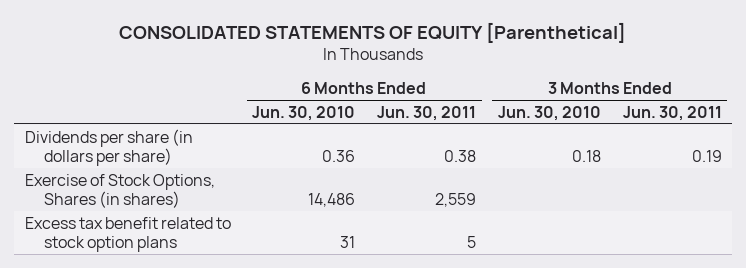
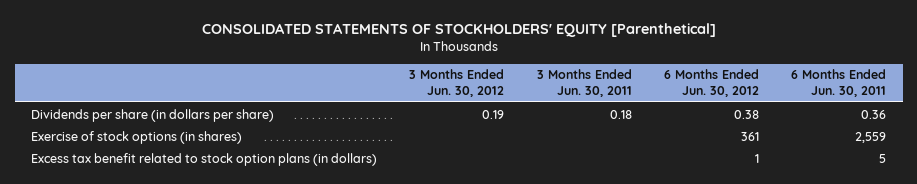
[119,21,627,43] CONSOLIDATED STATEMENTS OF EQUITY [Parenthetical] -> [201,23,716,38] CONSOLIDATED STATEMENTS OF STOCKHOLDERS' EQUITY [Parenthetical]
[252,105,356,121] Jun. 30, 2010 -> none
[497,105,601,121] Jun. 30, 2010 -> none
none -> [409,69,505,97] 3 Months Ended Jun. 30, 2012
none -> [664,69,760,97] 6 Months Ended Jun. 30, 2012
[444,150,477,163] 0.38 -> [861,109,887,119] 0.36
[691,150,722,163] 0.19 -> [609,109,632,119] 0.18
[24,173,215,209] Exercise of Stock Options, Shares (in shares) -> [30,130,242,144] Exercise of stock options (in shares)
[24,216,231,253] Excess tax benefit related to stock option plans -> [30,152,377,166] Excess tax benefit related to stock option plans (in dollars)

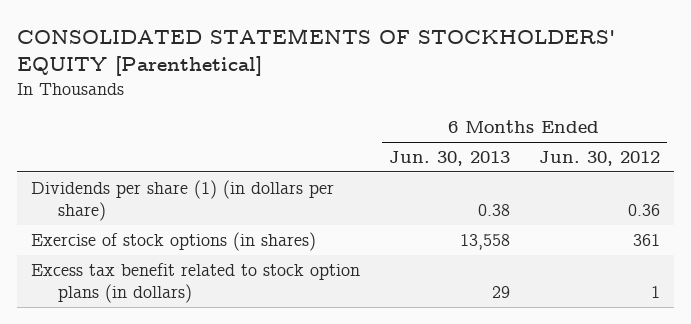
[409,69,505,97] 3 Months Ended Jun. 30, 2012 -> none
[536,69,632,97] 3 Months Ended Jun. 30, 2011 -> none
[791,69,887,97] 6 Months Ended Jun. 30, 2011 -> none
none -> [388,151,510,167] Jun. 30, 2013
[30,108,274,122] Dividends per share (in dollars per share) -> [31,179,335,221] Dividends per share (1) (in dollars per share)
[734,109,760,119] 0.38 -> [627,203,660,216] 0.36

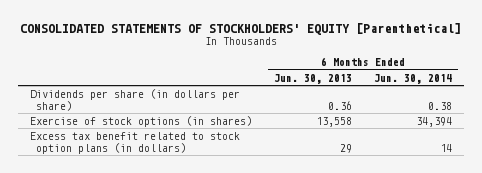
[538,151,660,167] Jun. 30, 2012 -> none
none -> [374,73,453,84] Jun. 30, 2014
[31,179,335,221] Dividends per share (1) (in dollars per share) -> [29,88,240,111] Dividends per share (in dollars per share)
[477,203,510,216] 0.38 -> [328,100,353,110] 0.36

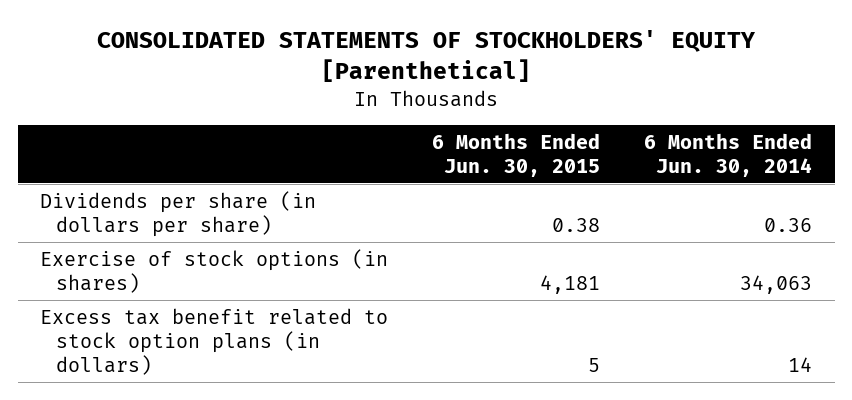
[274,73,353,84] Jun. 30, 2013 -> none
none -> [432,132,601,178] 6 Months Ended Jun. 30, 2015
[428,101,453,110] 0.38 -> [764,217,813,232] 0.36
[416,116,453,127] 34,394 -> [740,274,813,294] 34,063

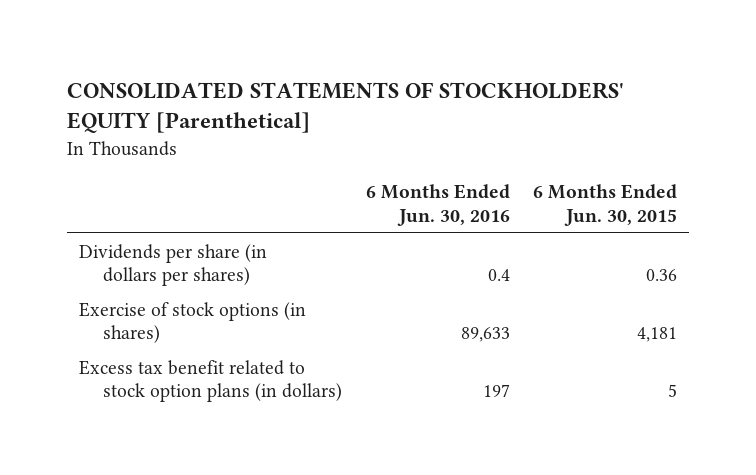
[644,132,813,178] 6 Months Ended Jun. 30, 2014 -> none
none -> [365,184,510,226] 6 Months Ended Jun. 30, 2016
[39,190,316,237] Dividends per share (in dollars per share) -> [78,243,267,287] Dividends per share (in dollars per shares)
[552,217,601,232] 0.38 -> [646,269,678,282] 0.36

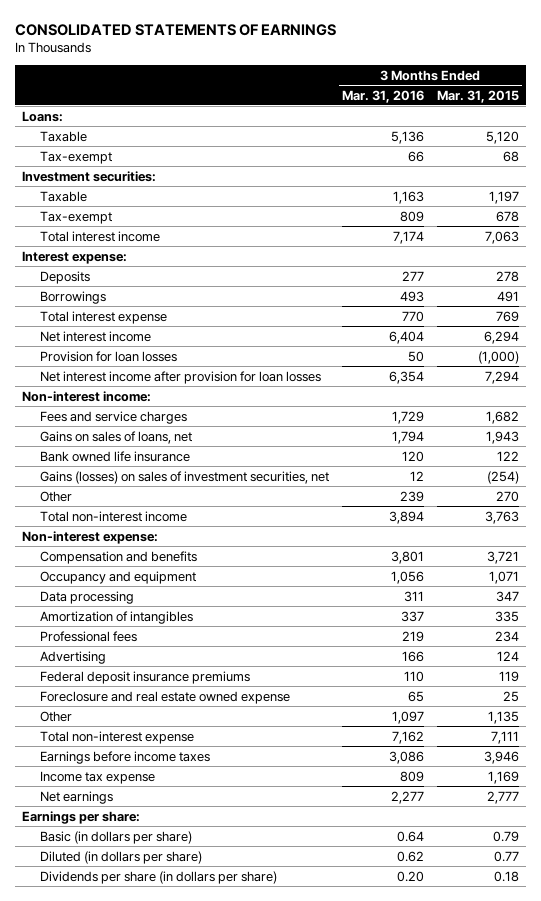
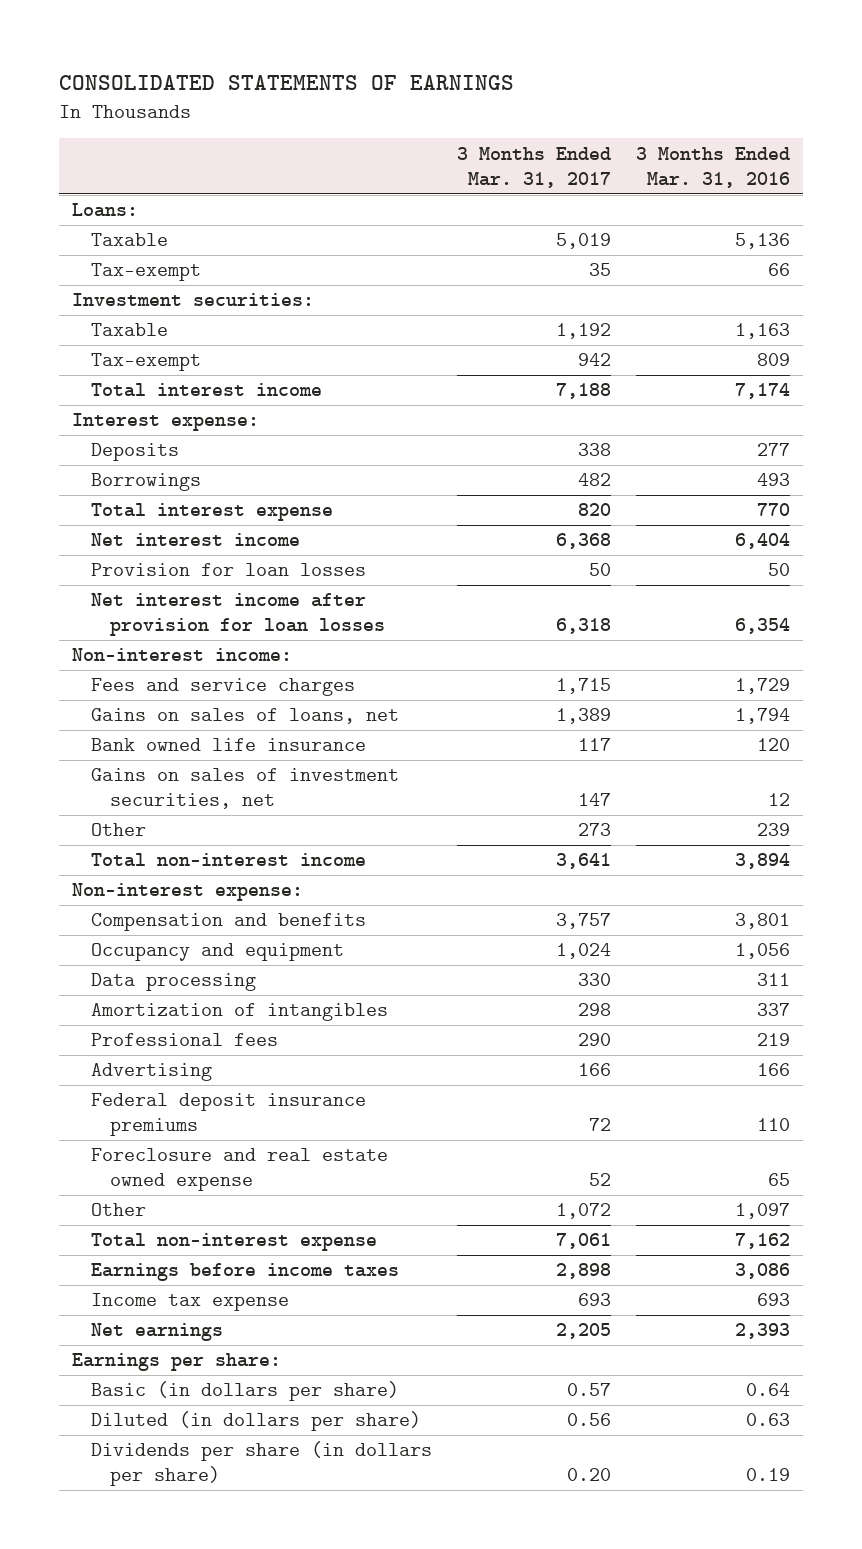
[437,89,520,103] Mar. 31, 2015 -> none
none -> [457,146,612,188] 3 Months Ended Mar. 31, 2017
[39,470,329,484] Gains (losses) on sales of investment securities, net -> [90,768,399,810] Gains on sales of investment securities, net
[399,770,424,782] 809 -> [757,1293,791,1307] 693
[390,790,424,804] 2,277 -> [735,1323,791,1340] 2,393
[396,850,424,862] 0.62 -> [746,1413,791,1427] 0.63
[396,870,424,882] 0.20 -> [746,1468,791,1482] 0.19

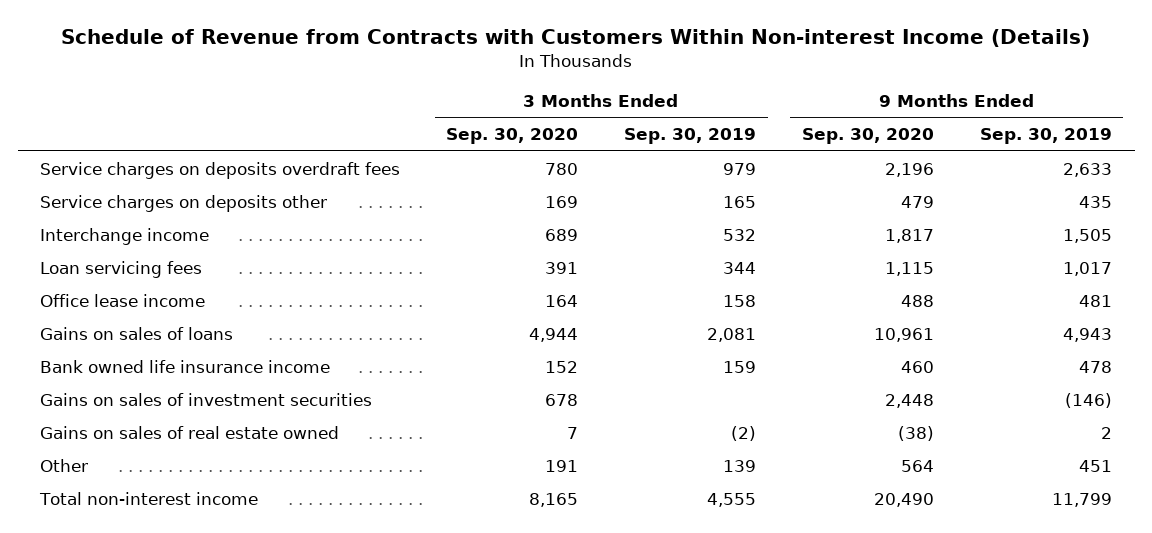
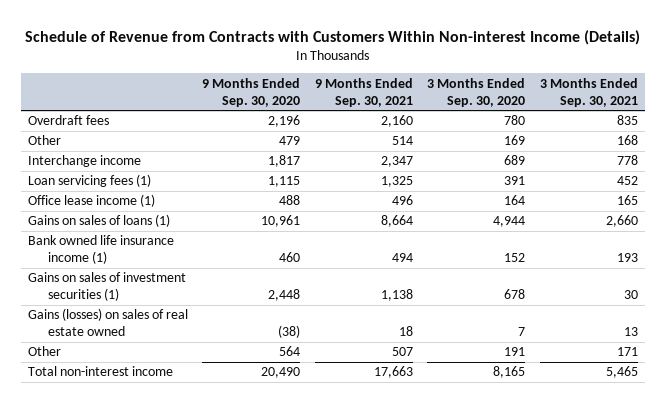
[624,128,757,145] Sep. 30, 2019 -> none
[979,128,1112,145] Sep. 30, 2019 -> none
none -> [314,77,413,107] 9 Months Ended Sep. 30, 2021
none -> [539,77,638,107] 3 Months Ended Sep. 30, 2021
[40,161,401,179] Service charges on deposits overdraft fees -> [27,115,109,126] Overdraft fees
[40,194,328,212] Service charges on deposits other -> [27,135,61,146] Other
[40,260,203,278] Loan servicing fees -> [27,174,151,188] Loan servicing fees (1)
[40,293,206,307] Office lease income -> [27,194,155,208] Office lease income (1)
[40,326,234,340] Gains on sales of loans -> [27,214,170,228] Gains on sales of loans (1)
[40,359,331,373] Bank owned life insurance income -> [27,235,174,265] Bank owned life insurance income (1)
[40,392,373,406] Gains on sales of investment securities -> [27,272,186,302] Gains on sales of investment securities (1)
[40,425,340,439] Gains on sales of real estate owned -> [27,308,188,337] Gains (losses) on sales of real estate owned

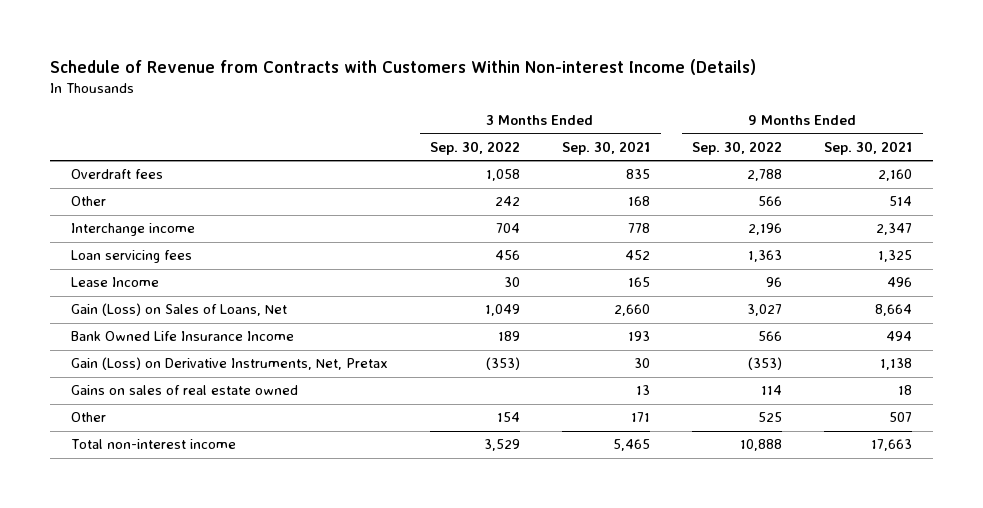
[202,77,301,107] 9 Months Ended Sep. 30, 2020 -> none
[427,77,526,107] 3 Months Ended Sep. 30, 2020 -> none
none -> [430,141,521,156] Sep. 30, 2022
none -> [692,141,783,156] Sep. 30, 2022
[27,174,151,188] Loan servicing fees (1) -> [71,250,193,264] Loan servicing fees
[27,194,155,208] Office lease income (1) -> [71,277,160,288] Lease Income
[27,214,170,228] Gains on sales of loans (1) -> [71,303,288,317] Gain (Loss) on Sales of Loans, Net
[27,235,174,265] Bank owned life insurance income (1) -> [71,331,295,342] Bank Owned Life Insurance Income
[27,272,186,302] Gains on sales of investment securities (1) -> [71,357,389,371] Gain (Loss) on Derivative Instruments, Net, Pretax
[27,308,188,337] Gains (losses) on sales of real estate owned -> [71,385,299,396] Gains on sales of real estate owned

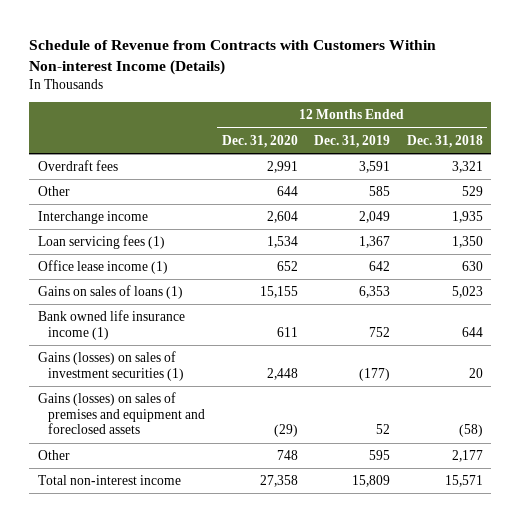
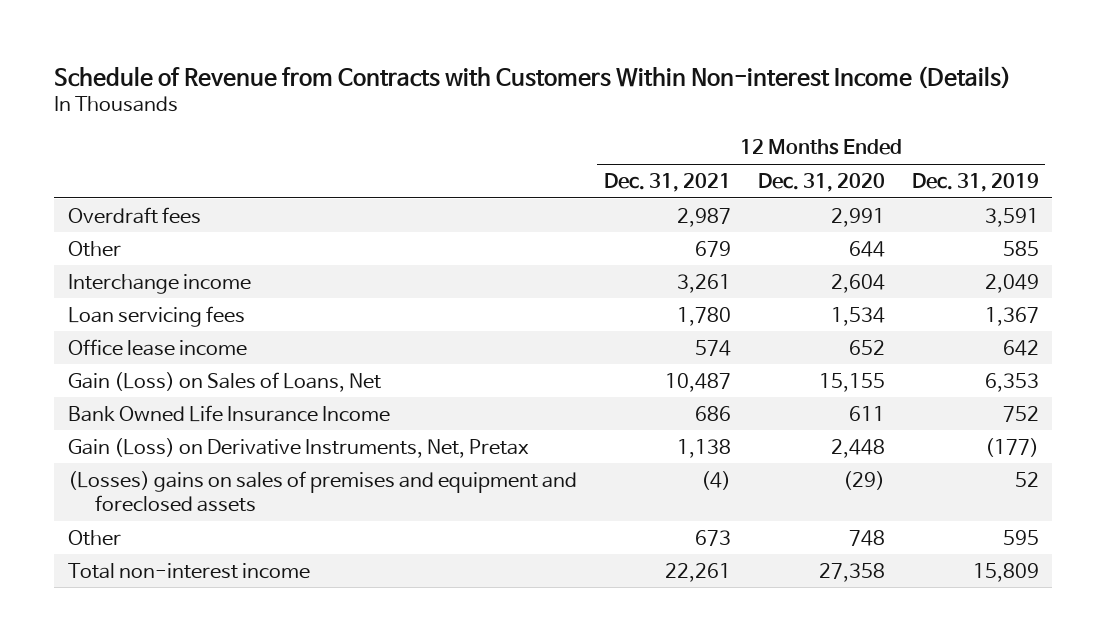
[406,134,483,148] Dec. 31, 2018 -> none
none -> [603,172,731,192] Dec. 31, 2021
[37,235,165,250] Loan servicing fees (1) -> [67,305,245,327] Loan servicing fees
[37,260,168,275] Office lease income (1) -> [67,338,247,356] Office lease income
[37,285,183,300] Gains on sales of loans (1) -> [67,371,381,392] Gain (Loss) on Sales of Loans, Net
[37,310,185,340] Bank owned life insurance income (1) -> [67,404,390,422] Bank Owned Life Insurance Income
[37,351,184,381] Gains (losses) on sales of investment securities (1) -> [67,437,529,458] Gain (Loss) on Derivative Instruments, Net, Pretax
[37,392,205,435] Gains (losses) on sales of premises and equipment and foreclosed assets -> [67,470,577,513] (Losses) gains on sales of premises and equipment and foreclosed assets

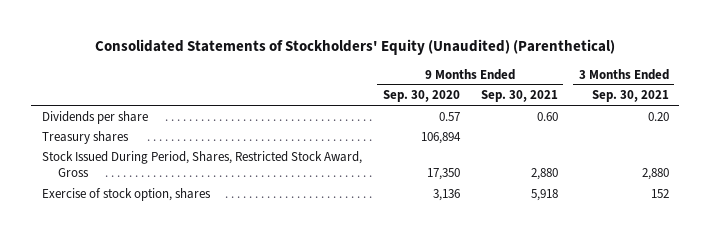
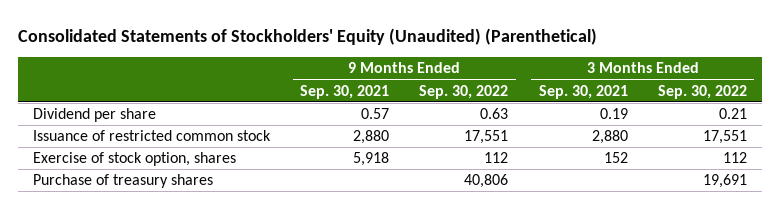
[382,90,460,103] Sep. 30, 2020 -> none
none -> [419,84,509,99] Sep. 30, 2022
none -> [657,84,747,99] Sep. 30, 2022
[41,130,129,144] Treasury shares -> none
[41,110,148,124] Dividends per share -> [33,108,157,123] Dividend per share
[536,111,558,121] 0.60 -> [361,108,390,120] 0.57
[647,111,669,121] 0.20 -> [599,108,628,120] 0.19
[41,150,362,178] Stock Issued During Period, Shares, Restricted Stock Award, Gross -> [33,130,272,142] Issuance of restricted common stock
none -> [33,174,214,189] Purchase of treasury shares

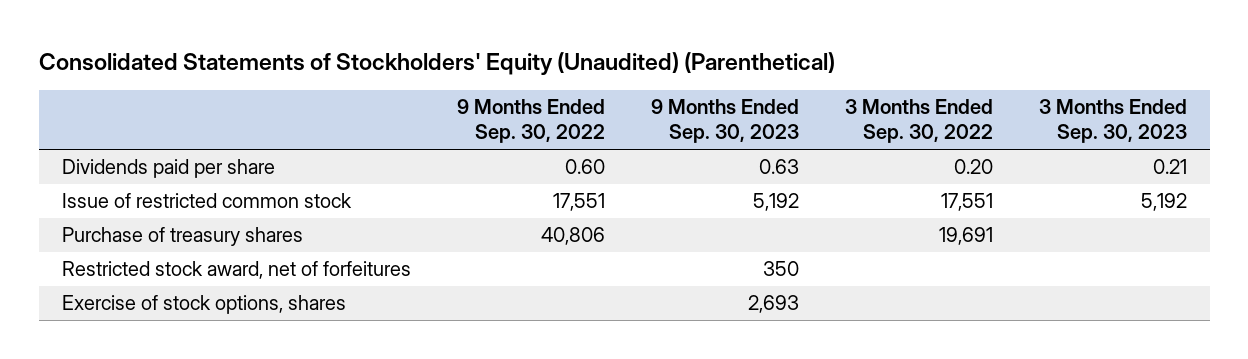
[300,84,390,99] Sep. 30, 2021 -> none
[538,84,628,99] Sep. 30, 2021 -> none
none -> [650,99,799,144] 9 Months Ended Sep. 30, 2023
none -> [1038,99,1187,144] 3 Months Ended Sep. 30, 2023
[33,152,237,167] Exercise of stock option, shares -> none
[33,108,157,123] Dividend per share -> [61,159,275,179] Dividends paid per share
[480,108,509,120] 0.63 -> [564,159,605,175] 0.60
[718,108,747,120] 0.21 -> [953,159,993,175] 0.20
[33,130,272,142] Issuance of restricted common stock -> [61,193,352,209] Issue of restricted common stock
none -> [61,261,411,280] Restricted stock award, net of forfeitures
none -> [61,295,346,315] Exercise of stock options, shares

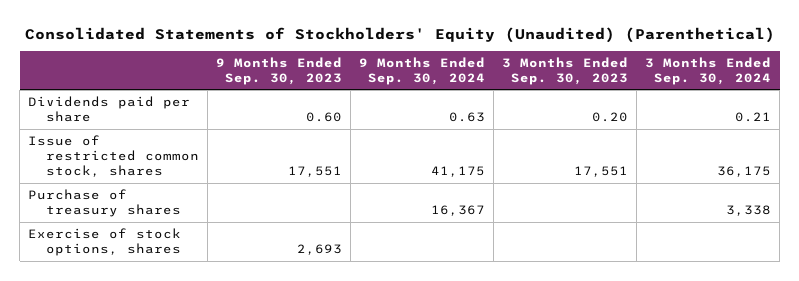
[456,99,605,144] 9 Months Ended Sep. 30, 2022 -> none
[844,99,993,144] 3 Months Ended Sep. 30, 2022 -> none
none -> [359,56,486,85] 9 Months Ended Sep. 30, 2024
none -> [645,56,772,85] 3 Months Ended Sep. 30, 2024
[758,159,799,175] 0.63 -> [306,112,343,123] 0.60
[1152,159,1187,175] 0.21 -> [592,112,629,123] 0.20
[61,193,352,209] Issue of restricted common stock -> [28,135,200,178] Issue of restricted common stock, shares
[752,193,799,212] 5,192 -> [288,166,343,178] 17,551
[1140,193,1187,212] 5,192 -> [574,166,629,178] 17,551
[61,261,411,280] Restricted stock award, net of forfeitures -> none

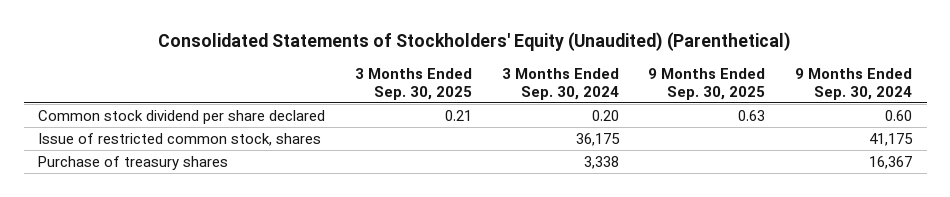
[216,56,343,85] 9 Months Ended Sep. 30, 2023 -> none
[502,56,629,85] 3 Months Ended Sep. 30, 2023 -> none
none -> [355,68,473,100] 3 Months Ended Sep. 30, 2025
none -> [648,68,766,100] 9 Months Ended Sep. 30, 2025
[28,96,191,123] Dividends paid per share -> [38,109,326,124] Common stock dividend per share declared
[449,112,486,123] 0.63 -> [884,109,912,121] 0.60
[735,112,772,123] 0.21 -> [591,109,619,121] 0.20
[28,228,182,257] Exercise of stock options, shares -> none

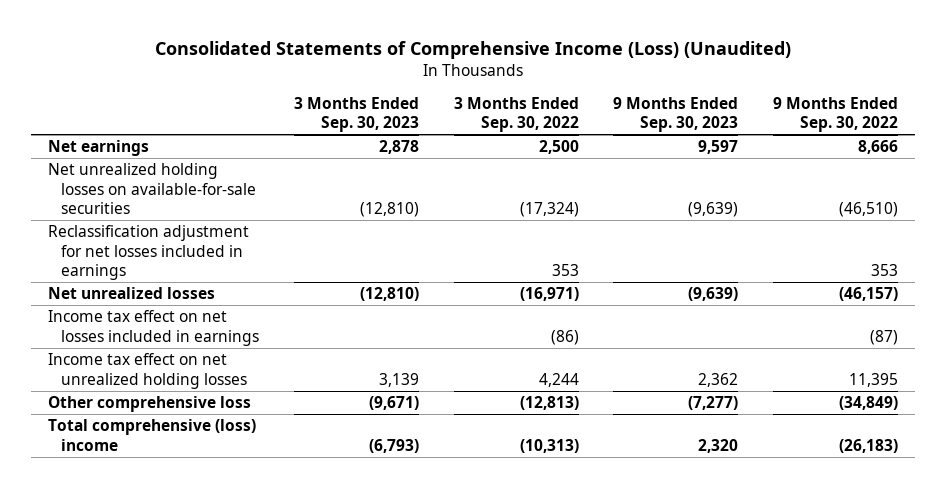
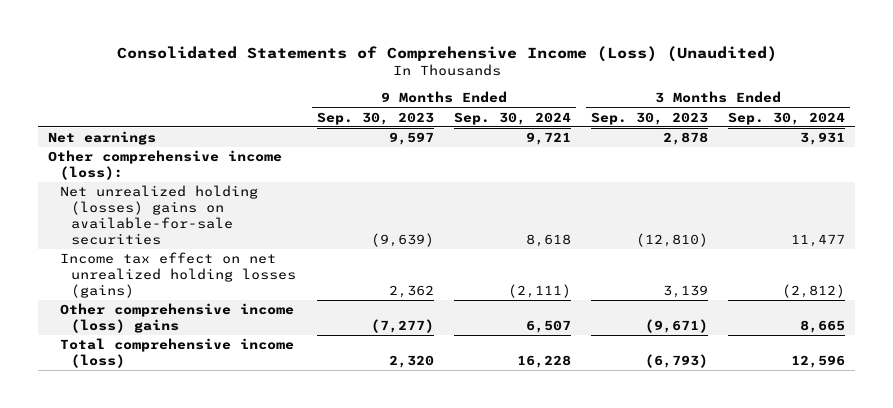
[453,97,579,133] 3 Months Ended Sep. 30, 2022 -> none
[772,97,898,133] 9 Months Ended Sep. 30, 2022 -> none
none -> [453,111,571,125] Sep. 30, 2024
none -> [728,111,846,125] Sep. 30, 2024
[47,225,249,280] Reclassification adjustment for net losses included in earnings -> none
[47,287,215,300] Net unrealized losses -> none
[47,310,260,346] Income tax effect on net losses included in earnings -> none
none -> [48,150,283,181] Other comprehensive income (loss):
[47,163,257,214] Net unrealized holding losses on available-for-sale securities -> [59,185,258,246] Net unrealized holding (losses) gains on available-for-sale securities
[47,353,248,389] Income tax effect on net unrealized holding losses -> [59,252,297,299] Income tax effect on net unrealized holding losses (gains)
[47,396,251,413] Other comprehensive loss -> [59,303,294,334] Other comprehensive income (loss) gains
[47,419,256,451] Total comprehensive (loss) income -> [59,338,294,369] Total comprehensive income (loss)

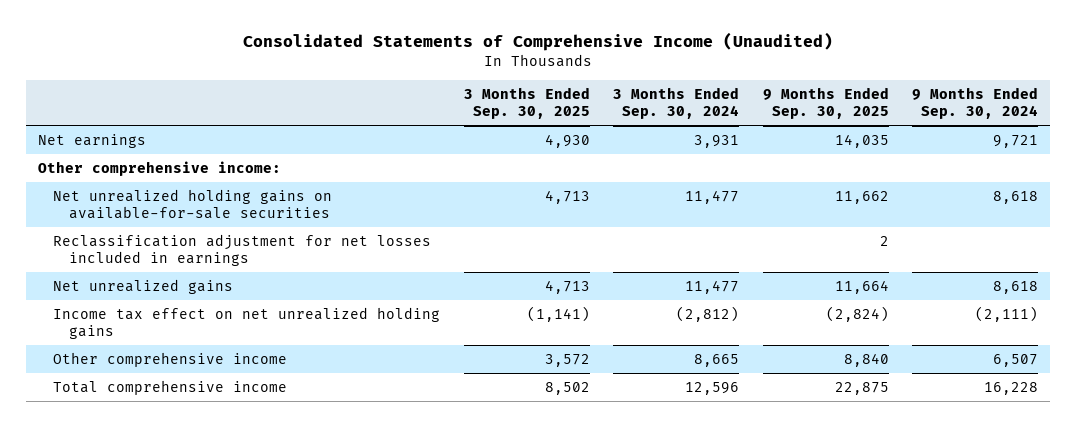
[116,45,777,62] Consolidated Statements of Comprehensive Income (Loss) (Unaudited) -> [242,32,833,52] Consolidated Statements of Comprehensive Income (Unaudited)
[316,111,434,125] Sep. 30, 2023 -> none
[590,111,708,125] Sep. 30, 2023 -> none
none -> [463,86,590,120] 3 Months Ended Sep. 30, 2025
none -> [762,86,889,120] 9 Months Ended Sep. 30, 2025
[48,150,283,181] Other comprehensive income (loss): -> [37,160,281,176] Other comprehensive income:
[59,185,258,246] Net unrealized holding (losses) gains on available-for-sale securities -> [53,188,333,219] Net unrealized holding gains on available-for-sale securities
none -> [53,233,432,266] Reclassification adjustment for net losses included in earnings
none -> [53,278,234,294] Net unrealized gains
[59,252,297,299] Income tax effect on net unrealized holding losses (gains) -> [53,306,441,339] Income tax effect on net unrealized holding gains
[59,303,294,334] Other comprehensive income (loss) gains -> [53,351,288,367] Other comprehensive income
[59,338,294,369] Total comprehensive income (loss) -> [53,379,288,395] Total comprehensive income

